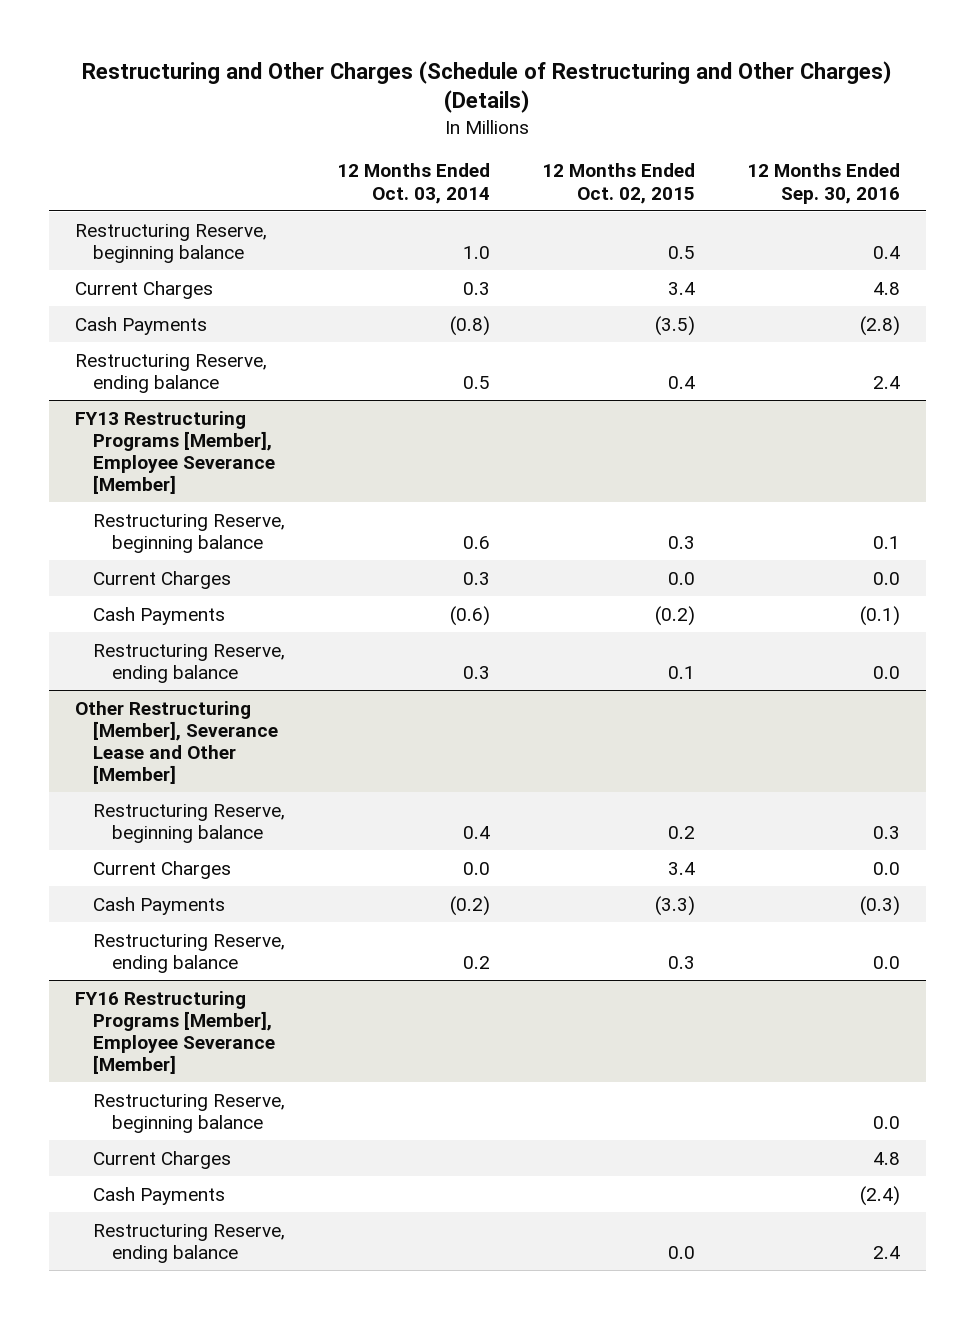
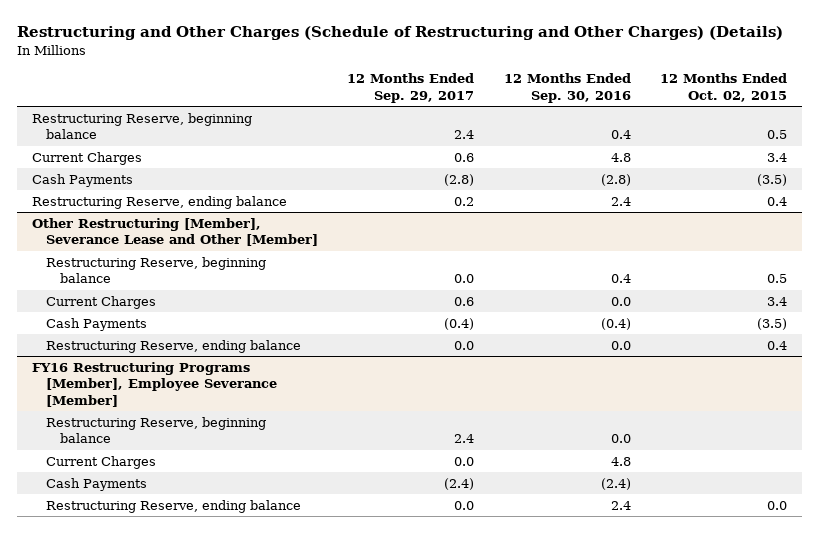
[337,163,491,204] 12 Months Ended Oct. 03, 2014 -> none
none -> [347,73,475,103] 12 Months Ended Sep. 29, 2017
[74,410,276,495] FY13 Restructuring Programs [Member], Employee Severance [Member] -> none
[93,513,286,553] Restructuring Reserve, beginning balance -> none
[93,570,232,589] Current Charges -> none
[93,606,226,625] Cash Payments -> none
[93,643,286,683] Restructuring Reserve, ending balance -> none
[668,825,696,839] 0.2 -> [767,274,788,284] 0.5
[872,825,900,839] 0.3 -> [610,274,631,284] 0.4
[655,895,696,916] (3.3) -> [757,317,788,330] (3.5)
[859,895,900,916] (0.3) -> [600,317,631,330] (0.4)
[668,955,696,969] 0.3 -> [767,340,788,350] 0.4

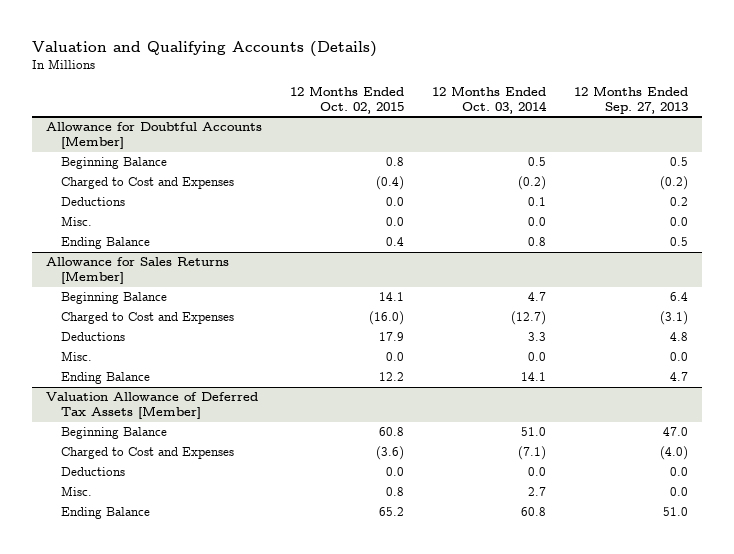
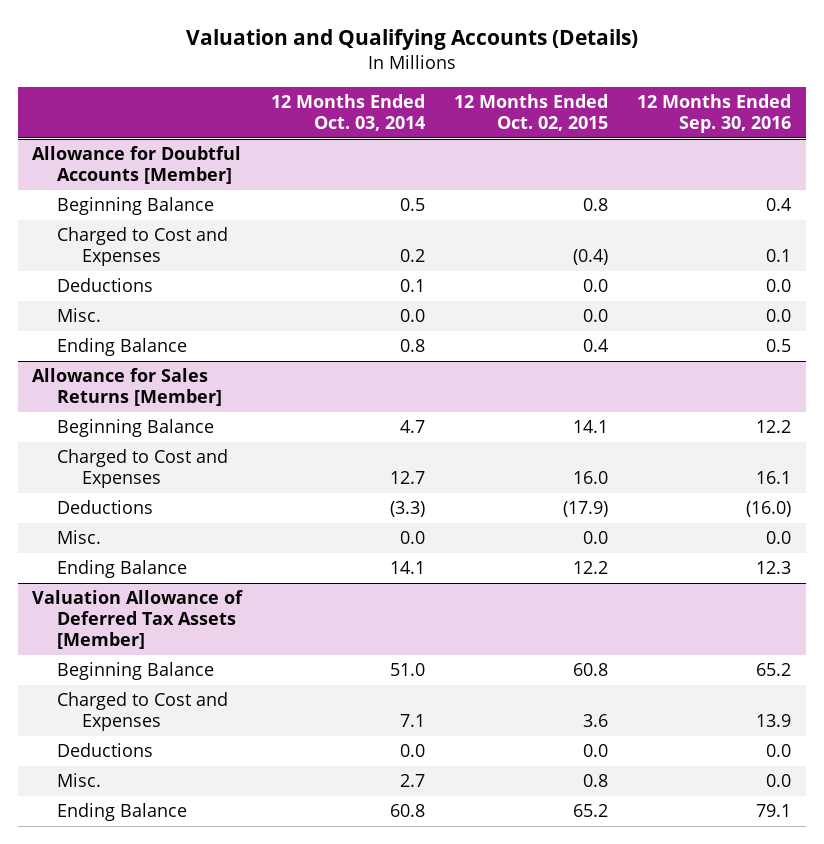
[574,85,689,114] 12 Months Ended Sep. 27, 2013 -> none
none -> [637,94,792,134] 12 Months Ended Sep. 30, 2016
[518,176,547,191] (0.2) -> [400,249,426,263] 0.2
[369,311,405,326] (16.0) -> [573,471,609,485] 16.0
[511,311,547,326] (12.7) -> [390,471,426,485] 12.7
[379,332,405,342] 17.9 -> [563,501,609,518] (17.9)
[528,332,547,342] 3.3 -> [390,501,426,518] (3.3)
[376,446,405,461] (3.6) -> [583,714,609,728] 3.6
[518,446,547,461] (7.1) -> [400,714,426,728] 7.1

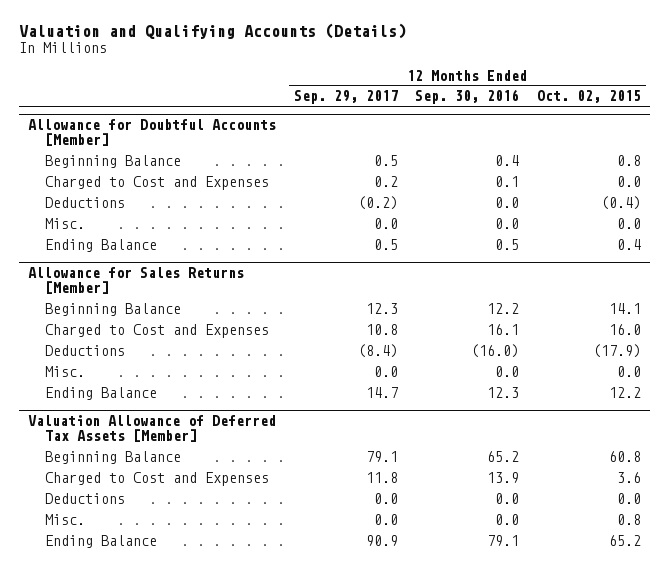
[271,94,426,132] 12 Months Ended Oct. 03, 2014 -> none
none -> [293,90,398,105] Sep. 29, 2017
[573,249,609,266] (0.4) -> [617,175,642,187] 0.0
[583,279,609,293] 0.0 -> [601,195,642,210] (0.4)

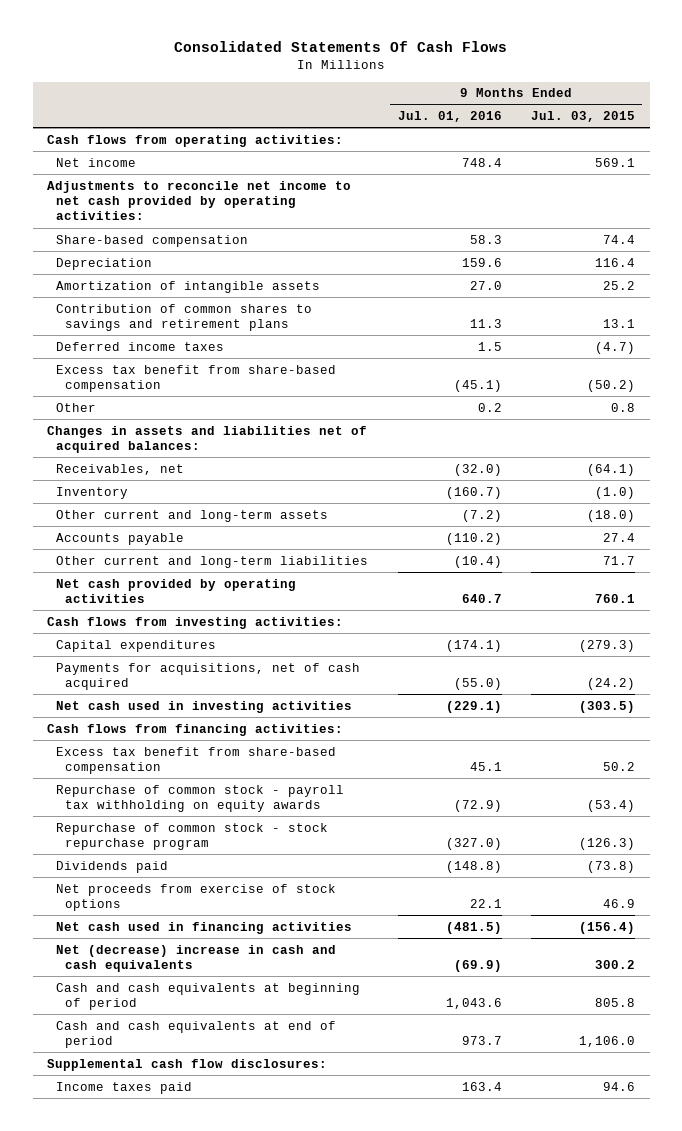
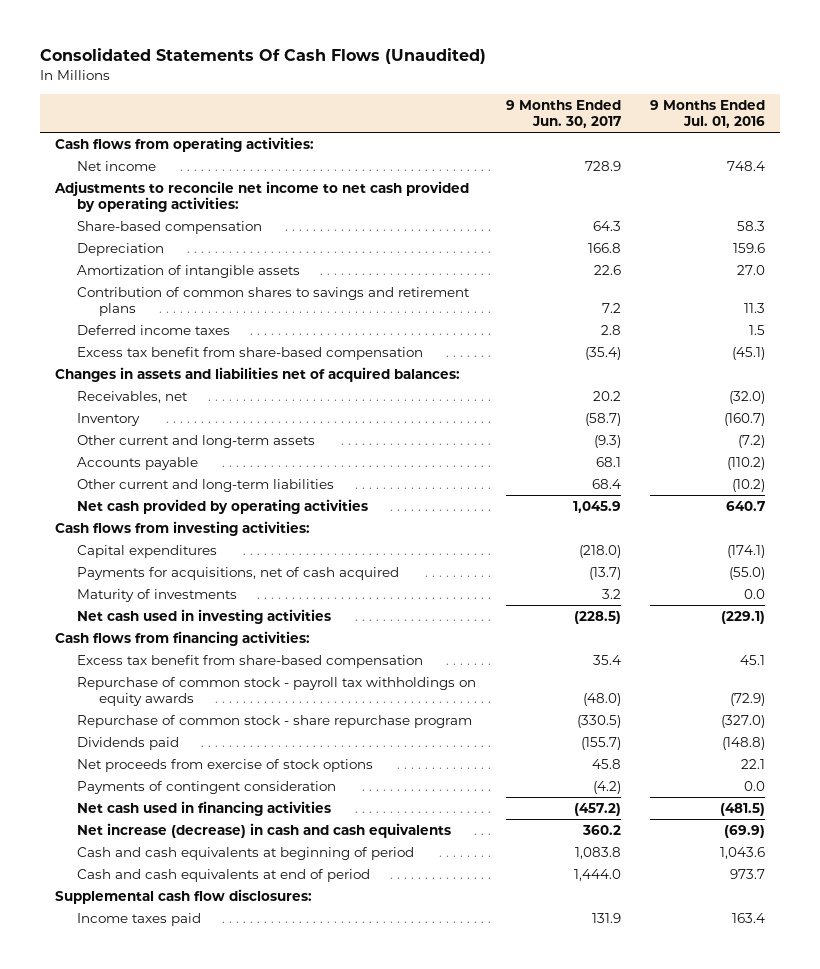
[174,41,508,53] Consolidated Statements Of Cash Flows -> [40,48,487,65] Consolidated Statements Of Cash Flows (Unaudited)
[531,111,636,123] Jul. 03, 2015 -> none
none -> [505,99,621,128] 9 Months Ended Jun. 30, 2017
[56,402,97,412] Other -> none
[453,555,502,568] (10.4) -> [732,478,766,492] (10.2)
none -> [76,588,237,602] Maturity of investments
[56,784,345,813] Repurchase of common stock - payroll tax withholding on equity awards -> [76,676,476,707] Repurchase of common stock - payroll tax withholdings on equity awards
[56,822,329,851] Repurchase of common stock - stock repurchase program -> [76,714,472,728] Repurchase of common stock - share repurchase program
none -> [76,780,336,794] Payments of contingent consideration
[56,944,337,973] Net (decrease) increase in cash and cash equivalents -> [76,822,451,838] Net increase (decrease) in cash and cash equivalents

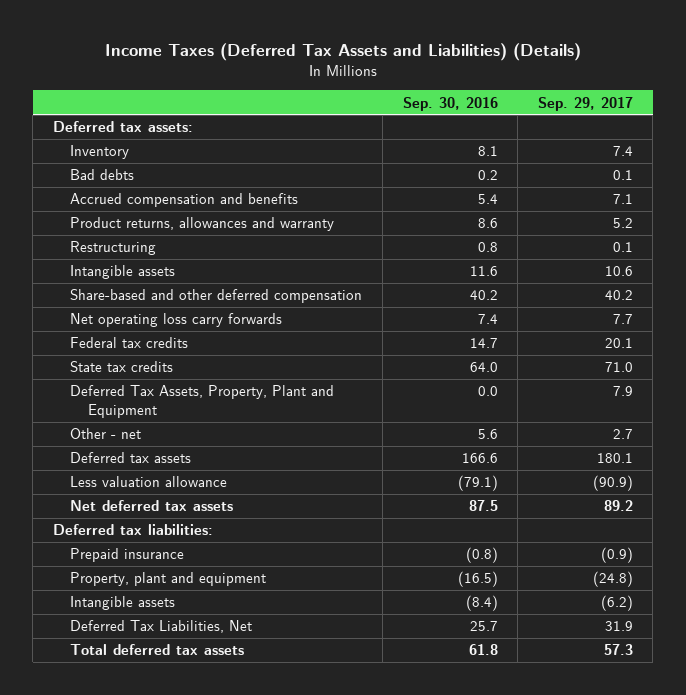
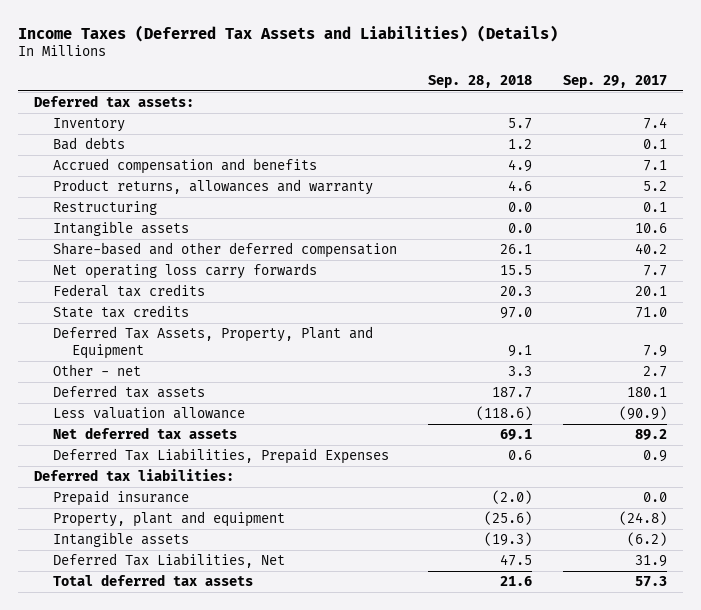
[402,96,498,111] Sep. 30, 2016 -> none
none -> [427,74,532,88] Sep. 28, 2018
none -> [52,448,389,465] Deferred Tax Liabilities, Prepaid Expenses
[600,547,633,564] (0.9) -> [643,492,668,503] 0.0

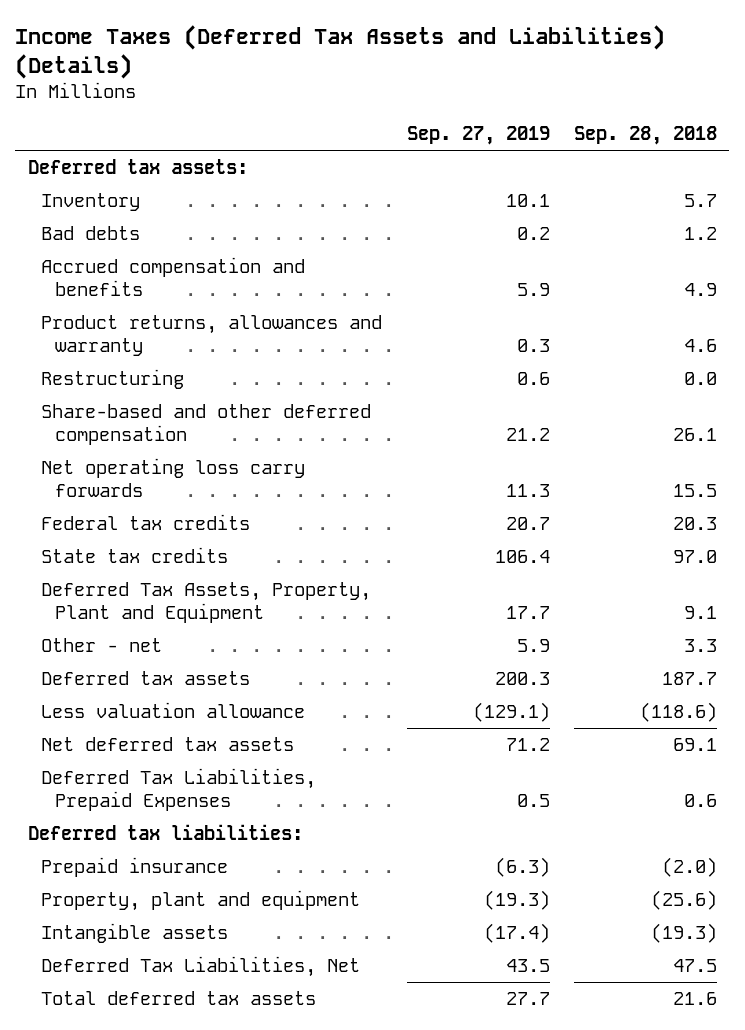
[563,74,668,88] Sep. 29, 2017 -> none
none -> [406,126,550,146] Sep. 27, 2019
[52,221,189,237] Intangible assets -> none

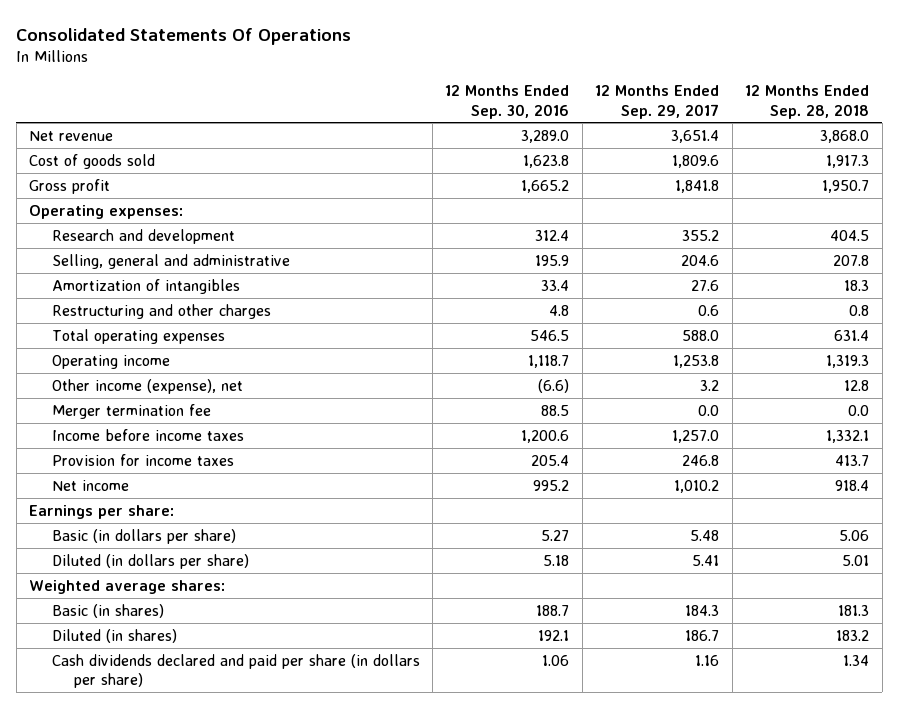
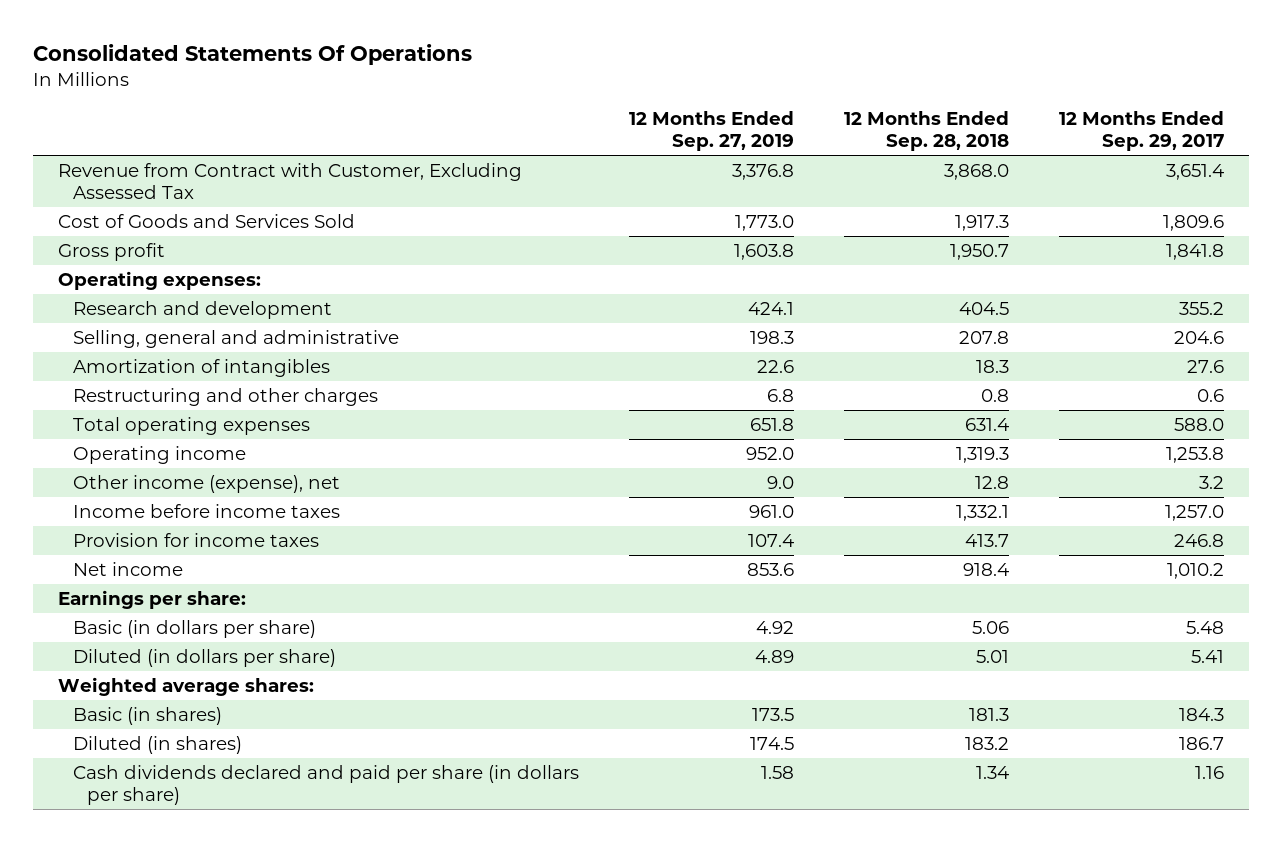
[445,84,570,119] 12 Months Ended Sep. 30, 2016 -> none
none -> [628,111,794,152] 12 Months Ended Sep. 27, 2019
[29,130,114,141] Net revenue -> [57,163,522,200] Revenue from Contract with Customer, Excluding Assessed Tax
[29,153,156,169] Cost of goods sold -> [57,214,355,229] Cost of Goods and Services Sold
[51,403,211,419] Merger termination fee -> none

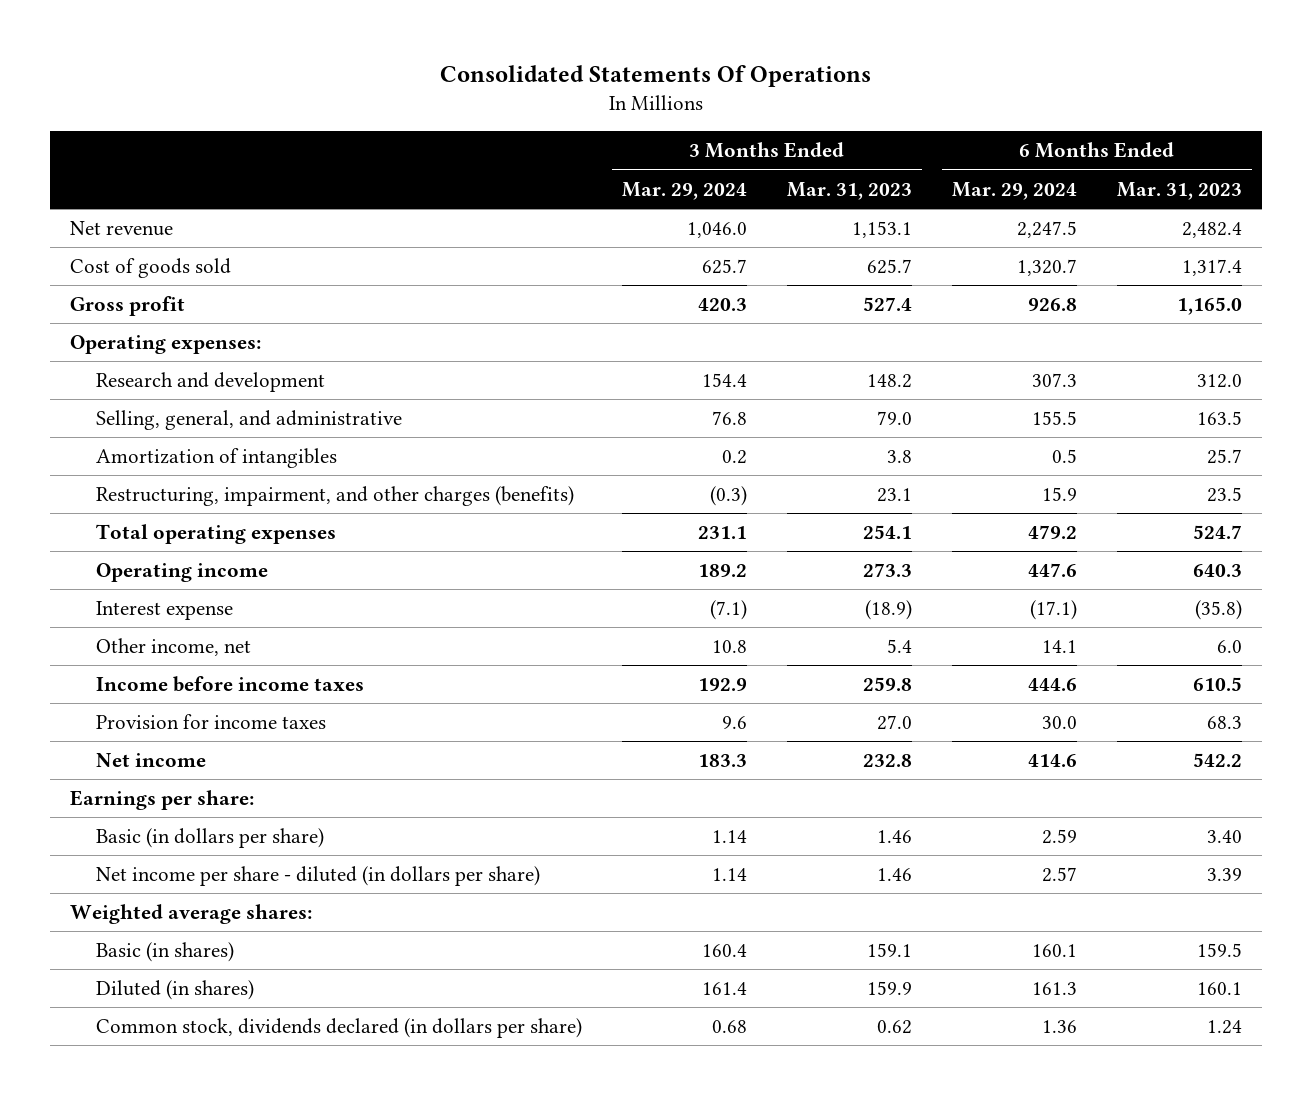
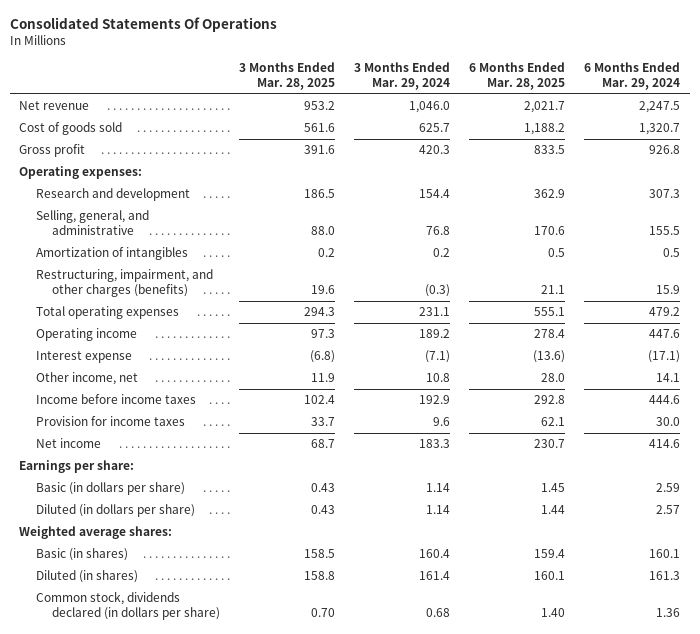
[786,181,912,200] Mar. 31, 2023 -> none
[1116,181,1242,200] Mar. 31, 2023 -> none
none -> [239,62,336,90] 3 Months Ended Mar. 28, 2025
none -> [469,62,566,90] 6 Months Ended Mar. 28, 2025
[95,866,540,887] Net income per share - diluted (in dollars per share) -> [35,504,195,518] Diluted (in dollars per share)

